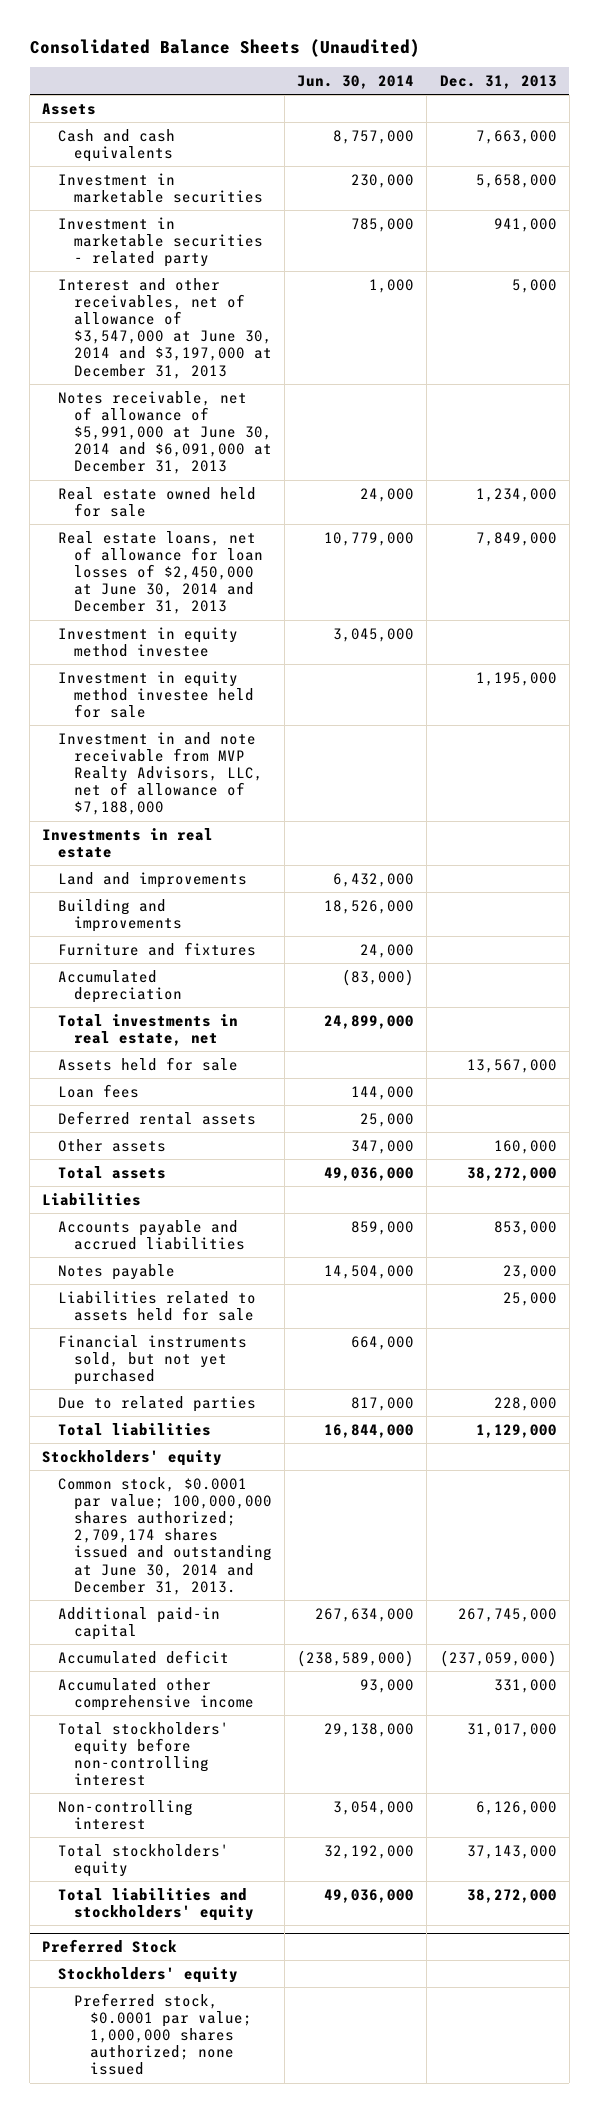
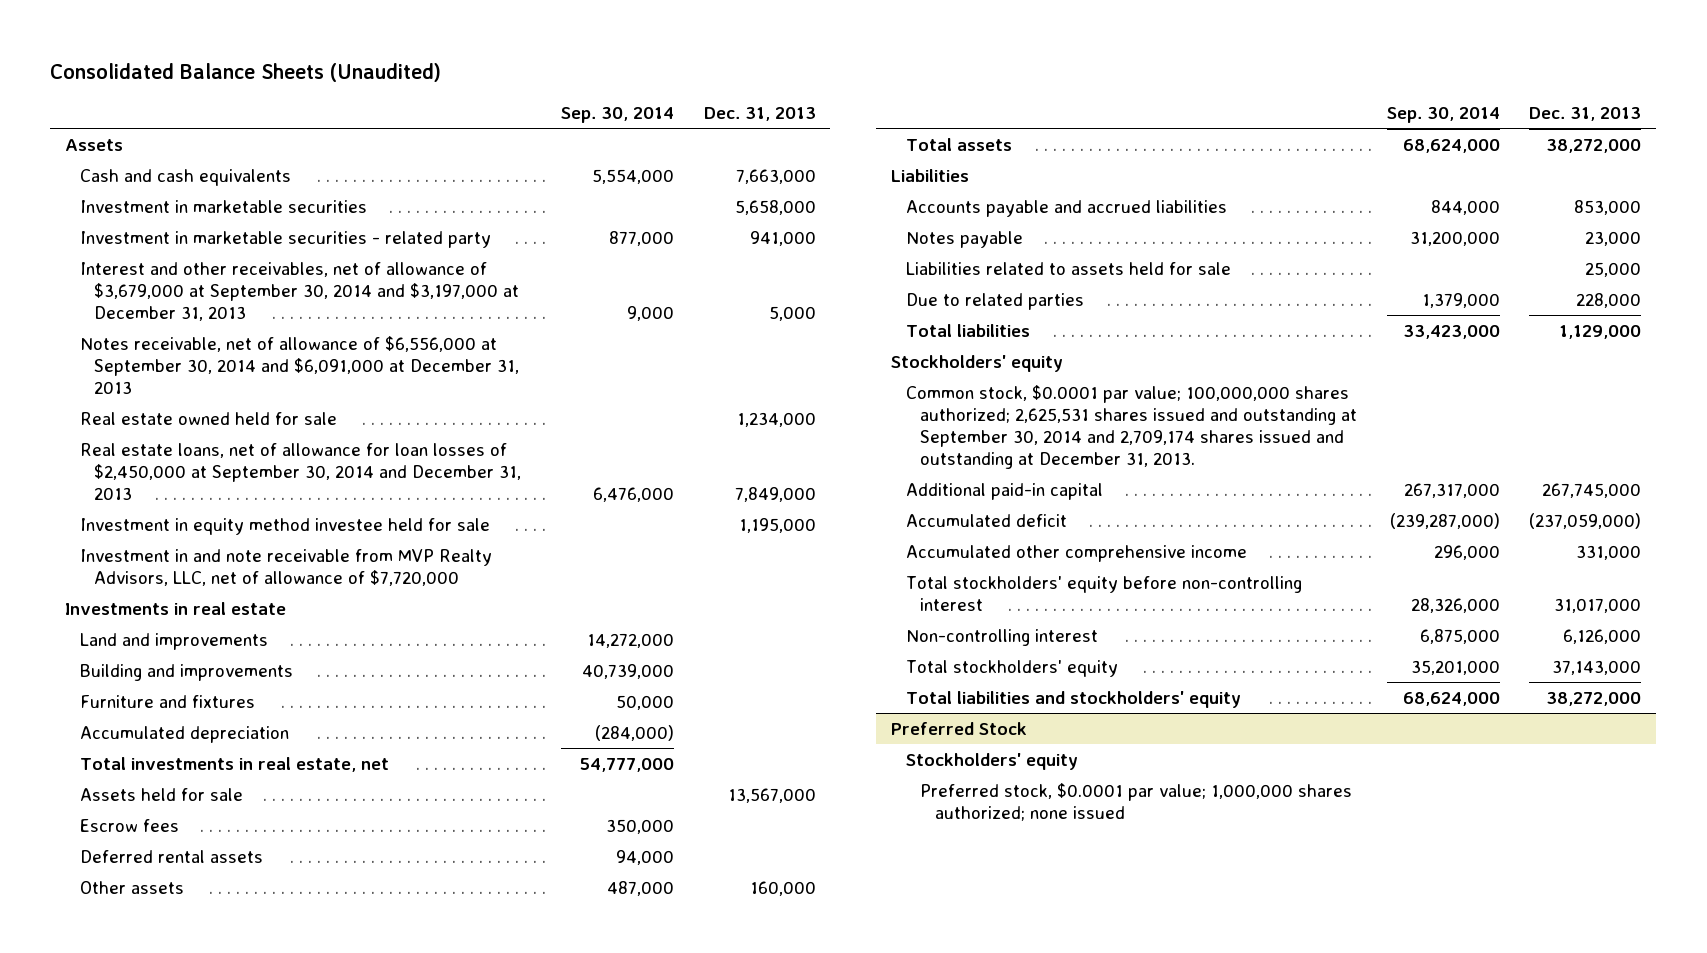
[297,74,415,89] Jun. 30, 2014 -> none
none -> [560,107,674,124] Sep. 30, 2014
[58,277,273,379] Interest and other receivables, net of allowance of $3,547,000 at June 30, 2014 and $3,197,000 at December 31, 2013 -> [79,261,520,321] Interest and other receivables, net of allowance of $3,679,000 at September 30, 2014 and $3,197,000 at December 31, 2013
[58,390,273,475] Notes receivable, net of allowance of $5,991,000 at June 30, 2014 and $6,091,000 at December 31, 2013 -> [79,335,520,394] Notes receivable, net of allowance of $6,556,000 at September 30, 2014 and $6,091,000 at December 31, 2013
[58,626,239,657] Investment in equity method investee -> none
[58,530,264,615] Real estate loans, net of allowance for loan losses of $2,450,000 at June 30, 2014 and December 31, 2013 -> [79,442,522,500] Real estate loans, net of allowance for loan losses of $2,450,000 at September 30, 2014 and December 31, 2013
[58,731,264,816] Investment in and note receivable from MVP Realty Advisors, LLC, net of allowance of $7,188,000 -> [79,548,492,586] Investment in and note receivable from MVP Realty Advisors, LLC, net of allowance of $7,720,000
[58,1083,140,1098] Loan fees -> [79,818,179,832] Escrow fees
[58,1334,248,1385] Financial instruments sold, but not yet purchased -> none
[58,1476,273,1595] Common stock, $0.0001 par value; 100,000,000 shares authorized; 2,709,174 shares issued and outstanding at June 30, 2014 and December 31, 2013. -> [905,384,1358,469] Common stock, $0.0001 par value; 100,000,000 shares authorized; 2,625,531 shares issued and outstanding at September 30, 2014 and 2,709,174 shares issued and outstanding at December 31, 2013.

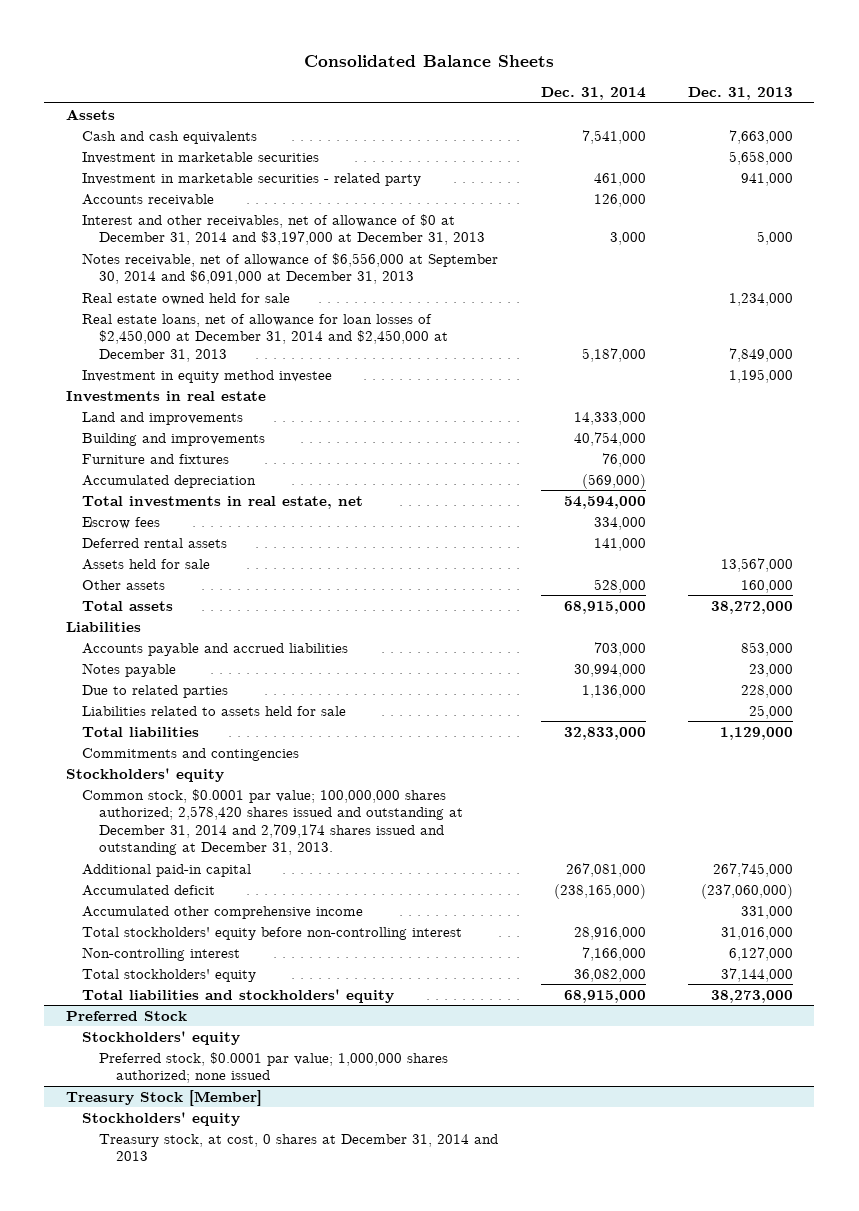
[50,62,442,82] Consolidated Balance Sheets (Unaudited) -> [304,54,555,67] Consolidated Balance Sheets
[560,107,674,124] Sep. 30, 2014 -> none
none -> [540,87,646,101] Dec. 31, 2014
none -> [82,193,215,206] Accounts receivable
[79,261,520,321] Interest and other receivables, net of allowance of $3,679,000 at September 30, 2014 and $3,197,000 at December 31, 2013 -> [82,213,486,246] Interest and other receivables, net of allowance of $0 at December 31, 2014 and $3,197,000 at December 31, 2013
[79,548,492,586] Investment in and note receivable from MVP Realty Advisors, LLC, net of allowance of $7,720,000 -> none
[79,442,522,500] Real estate loans, net of allowance for loan losses of $2,450,000 at September 30, 2014 and December 31, 2013 -> [82,313,449,362] Real estate loans, net of allowance for loan losses of $2,450,000 at December 31, 2014 and $2,450,000 at December 31, 2013
[79,517,490,535] Investment in equity method investee held for sale -> [82,369,333,383] Investment in equity method investee
[79,787,243,801] Assets held for sale -> [82,558,211,570] Assets held for sale
[905,261,1231,275] Liabilities related to assets held for sale -> [82,705,347,716] Liabilities related to assets held for sale
none -> [82,747,300,761] Commitments and contingencies
[905,384,1358,469] Common stock, $0.0001 par value; 100,000,000 shares authorized; 2,625,531 shares issued and outstanding at September 30, 2014 and 2,709,174 shares issued and outstanding at December 31, 2013. -> [82,788,464,855] Common stock, $0.0001 par value; 100,000,000 shares authorized; 2,578,420 shares issued and outstanding at December 31, 2014 and 2,709,174 shares issued and outstanding at December 31, 2013.
[1529,512,1642,529] (237,059,000) -> [701,883,794,899] (237,060,000)
[1554,597,1642,613] 31,017,000 -> [721,926,794,940] 31,016,000
[1563,628,1642,644] 6,126,000 -> [729,946,794,961] 6,127,000
[1552,659,1642,675] 37,143,000 -> [721,967,794,982] 37,144,000
[1546,691,1642,706] 38,272,000 -> [711,989,794,1003] 38,273,000
none -> [65,1089,262,1106] Treasury Stock [Member]
none -> [82,1111,241,1126] Stockholders' equity
none -> [99,1133,499,1162] Treasury stock, at cost, 0 shares at December 31, 2014 and 2013

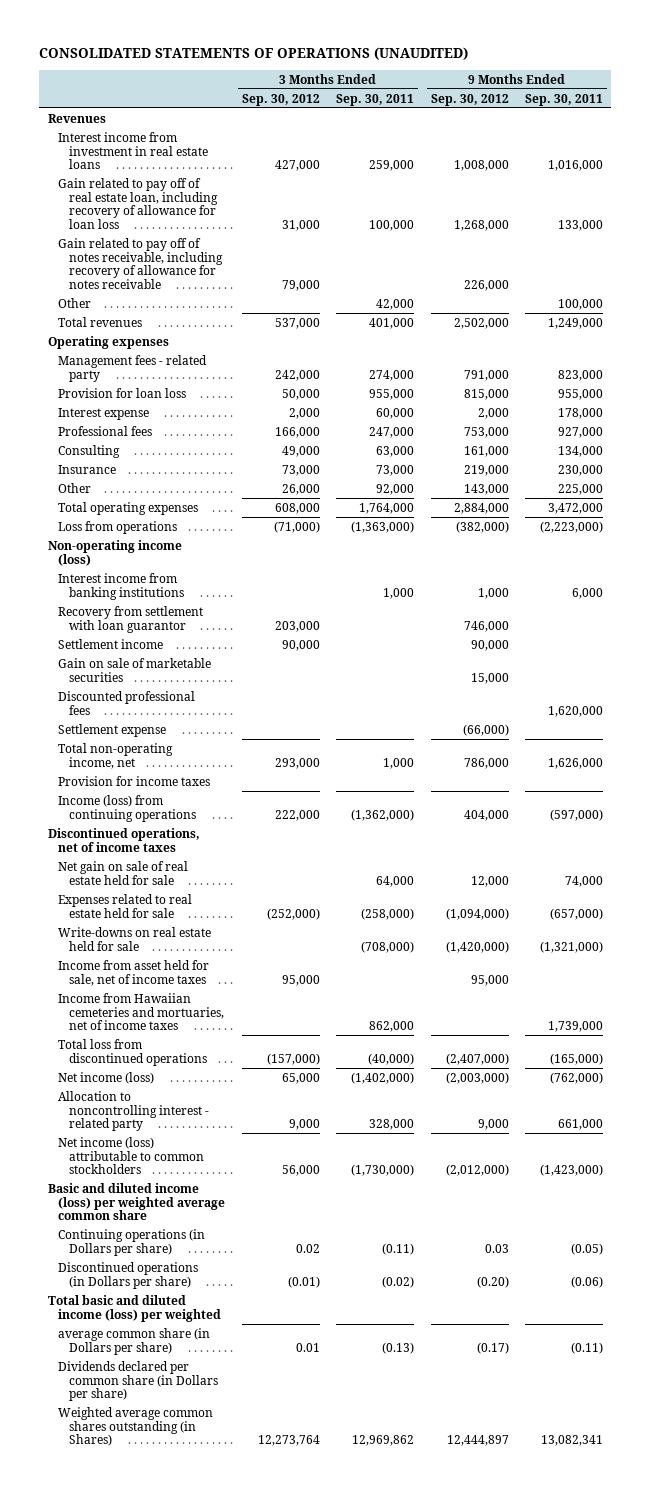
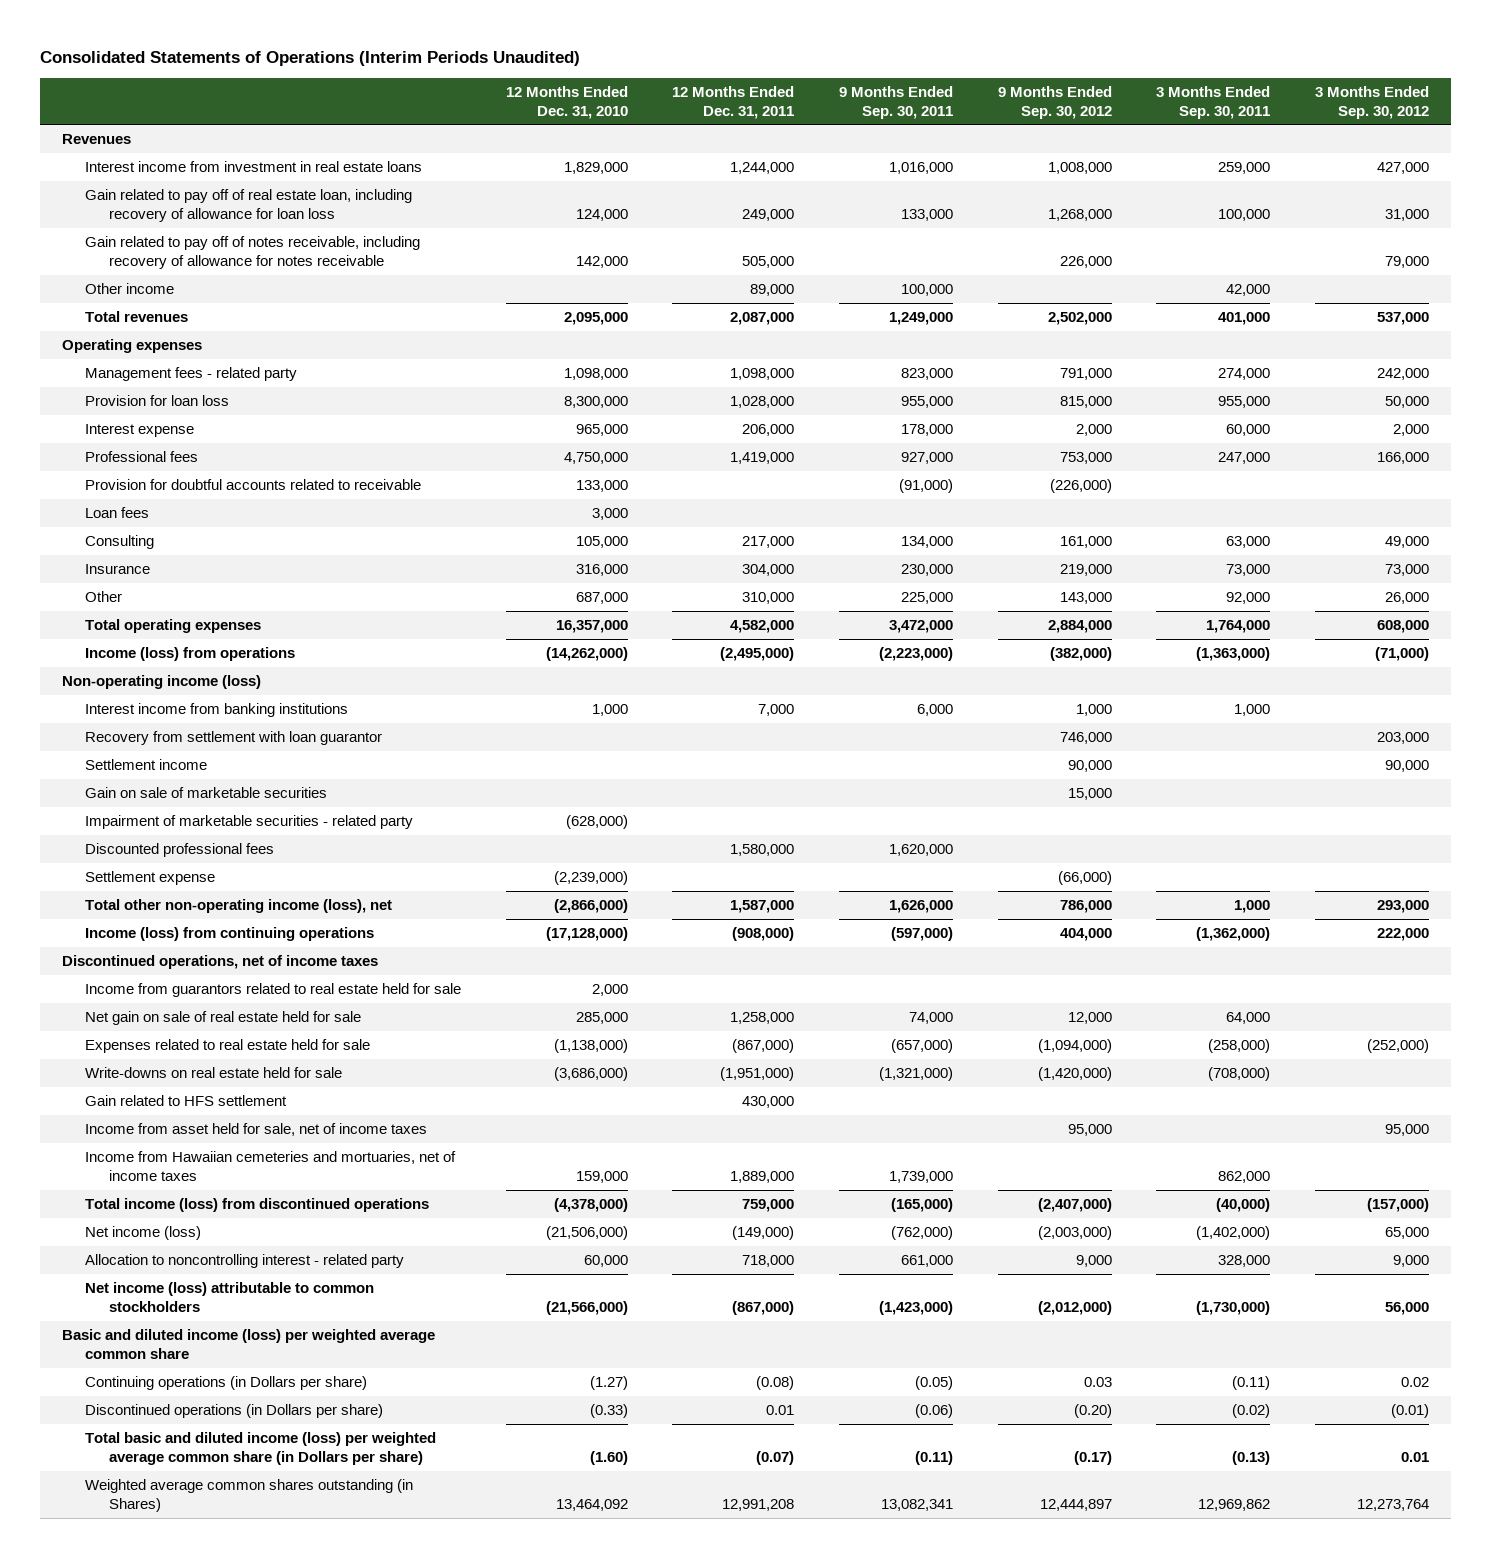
[39,46,469,60] CONSOLIDATED STATEMENTS OF OPERATIONS (UNAUDITED) -> [39,50,580,66] Consolidated Statements of Operations (Interim Periods Unaudited)
none -> [505,85,628,119] 12 Months Ended Dec. 31, 2010
none -> [672,85,795,119] 12 Months Ended Dec. 31, 2011
[58,297,92,308] Other -> [85,282,175,294] Other income
none -> [85,478,422,490] Provision for doubtful accounts related to receivable
none -> [85,506,150,518] Loan fees
[58,520,178,534] Loss from operations -> [85,646,296,661] Income (loss) from operations
none -> [85,814,414,829] Impairment of marketable securities - related party
[58,775,211,786] Provision for income taxes -> none
[58,742,174,769] Total non-operating income, net -> [85,898,393,913] Total other non-operating income (loss), net
none -> [85,982,462,997] Income from guarantors related to real estate held for sale
none -> [85,1094,288,1106] Gain related to HFS settlement
[58,1038,207,1066] Total loss from discontinued operations -> [85,1197,430,1212] Total income (loss) from discontinued operations
[47,1294,222,1322] Total basic and diluted income (loss) per weighted -> none
[58,1360,218,1402] Dividends declared per common share (in Dollars per share) -> none
[58,1327,211,1355] average common share (in Dollars per share) -> [85,1431,437,1466] Total basic and diluted income (loss) per weighted average common share (in Dollars per share)

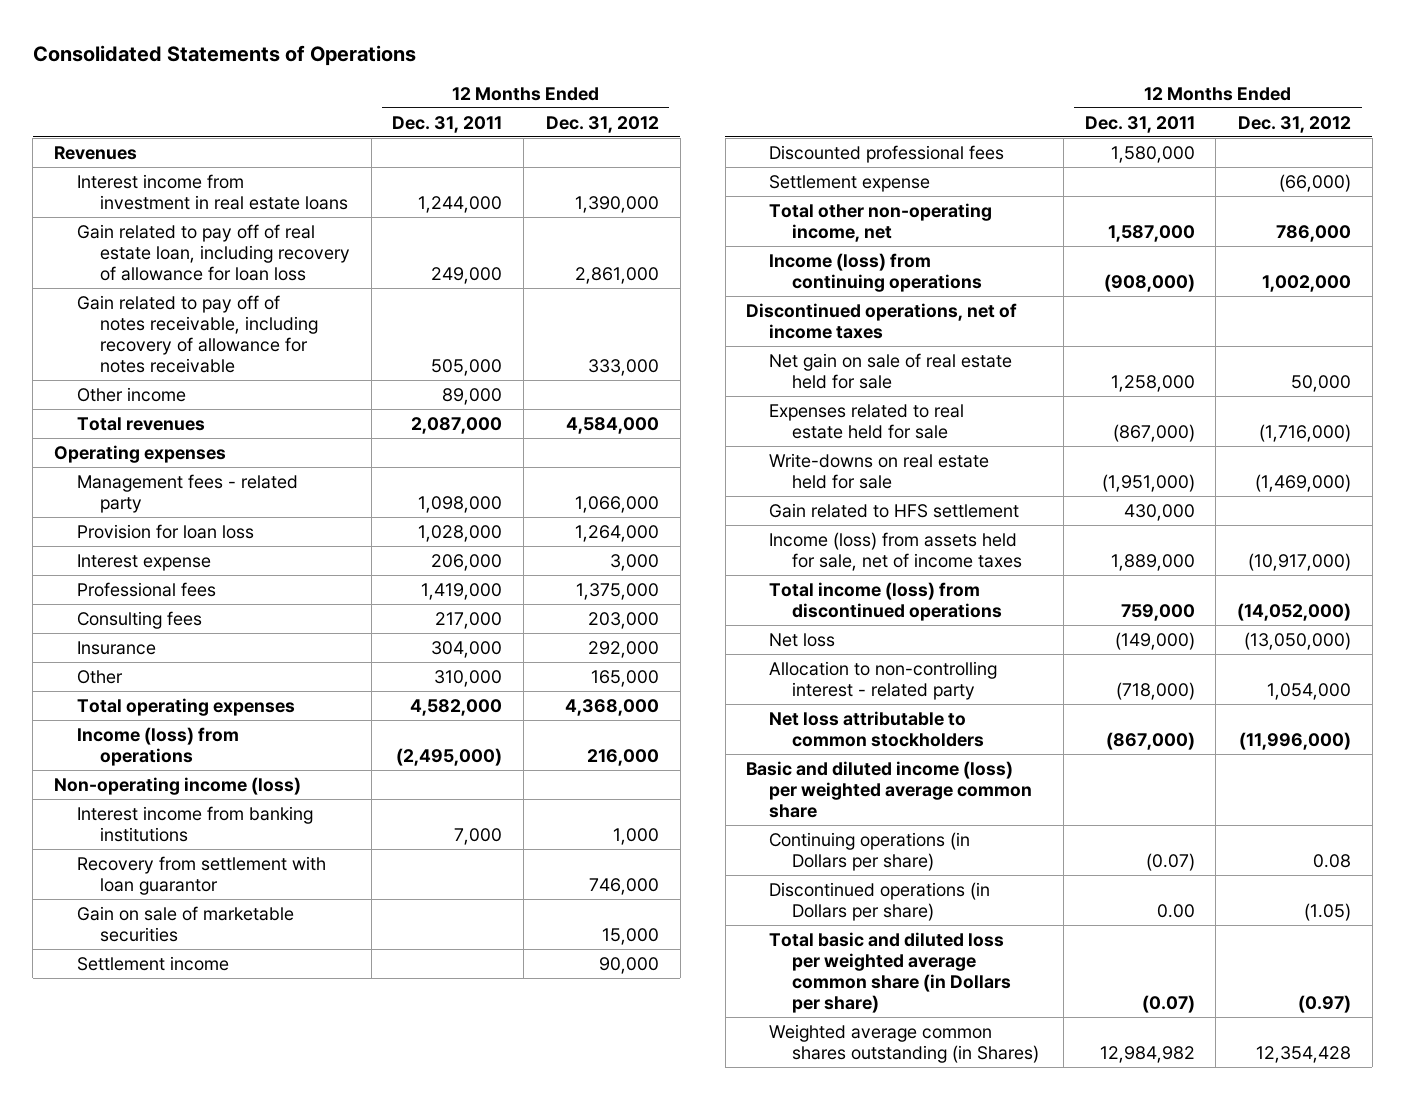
[39,50,580,66] Consolidated Statements of Operations (Interim Periods Unaudited) -> [32,44,416,66] Consolidated Statements of Operations
[505,85,628,119] 12 Months Ended Dec. 31, 2010 -> none
[839,85,954,119] 9 Months Ended Sep. 30, 2011 -> none
[997,85,1112,119] 9 Months Ended Sep. 30, 2012 -> none
[1156,85,1271,119] 3 Months Ended Sep. 30, 2011 -> none
[1315,85,1430,119] 3 Months Ended Sep. 30, 2012 -> none
none -> [545,115,659,133] Dec. 31, 2012
[85,478,422,490] Provision for doubtful accounts related to receivable -> none
[85,506,150,518] Loan fees -> none
[85,534,155,549] Consulting -> [76,610,202,629] Consulting fees
[85,814,414,829] Impairment of marketable securities - related party -> none
[85,758,208,770] Settlement income -> [76,955,229,971] Settlement income
[85,898,393,913] Total other non-operating income (loss), net -> [769,202,993,242] Total other non-operating income, net
[85,982,462,997] Income from guarantors related to real estate held for sale -> none
[85,1122,428,1136] Income from asset held for sale, net of income taxes -> none
[85,1150,457,1182] Income from Hawaiian cemeteries and mortuaries, net of income taxes -> [769,531,1022,571] Income (loss) from assets held for sale, net of income taxes
[85,1225,202,1240] Net income (loss) -> [769,632,836,647] Net loss
[85,1253,405,1268] Allocation to noncontrolling interest - related party -> [769,660,998,700] Allocation to non-controlling interest - related party
[742,1254,795,1267] 718,000 -> [1115,681,1195,700] (718,000)
[85,1281,375,1313] Net income (loss) attributable to common stockholders -> [769,710,984,747] Net loss attributable to common stockholders
[756,1375,795,1390] (0.08) -> [1145,852,1195,871] (0.07)
[766,1404,795,1415] 0.01 -> [1156,903,1195,918] 0.00
[85,1431,437,1466] Total basic and diluted income (loss) per weighted average common share (in Dollars per share) -> [769,931,1011,1013] Total basic and diluted loss per weighted average common share (in Dollars per share)
[722,1499,795,1512] 12,991,208 -> [1099,1045,1195,1063] 12,984,982

